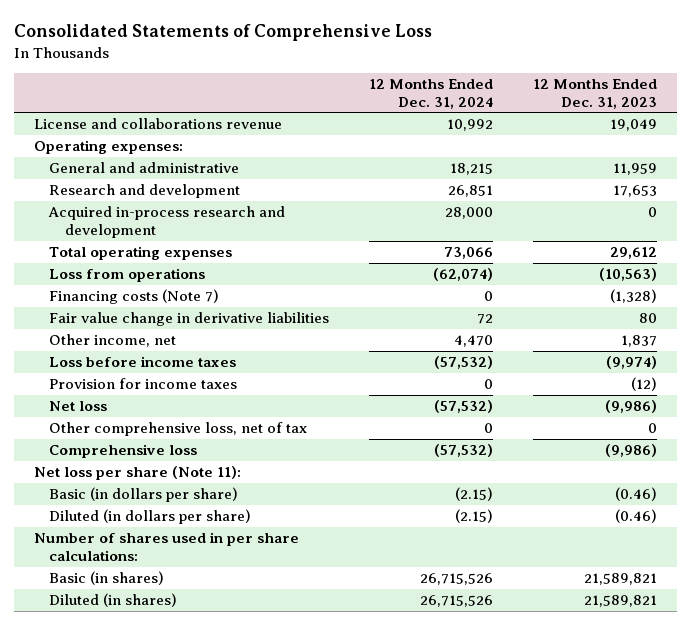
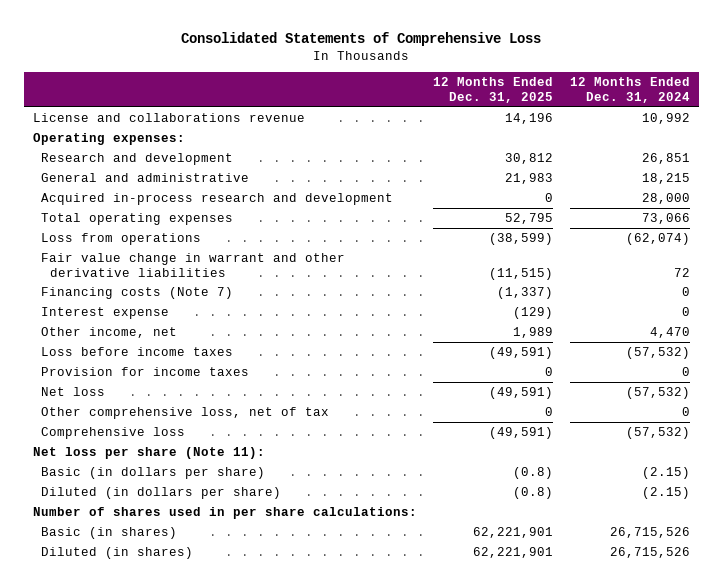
[533,78,658,109] 12 Months Ended Dec. 31, 2023 -> none
none -> [433,77,554,104] 12 Months Ended Dec. 31, 2025
[49,162,240,174] General and administrative -> [41,172,250,182] General and administrative
none -> [41,252,346,277] Fair value change in warrant and other derivative liabilities
[49,312,330,327] Fair value change in derivative liabilities -> none
none -> [41,306,170,319] Interest expense

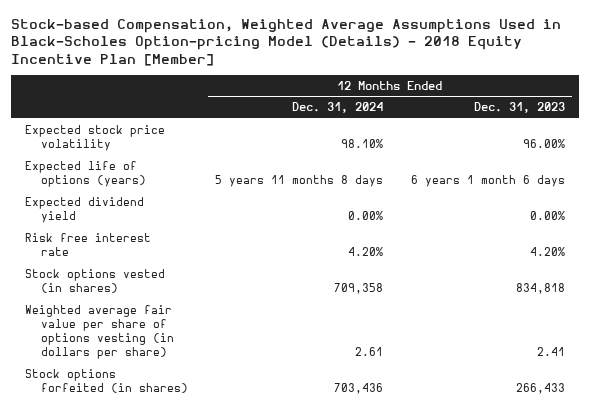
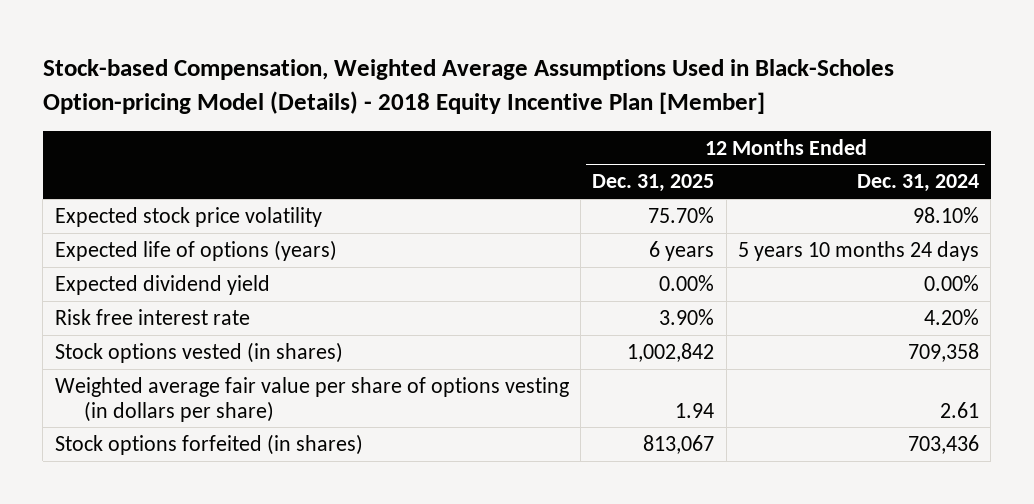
[473,102,565,114] Dec. 31, 2023 -> none
none -> [592,174,715,193] Dec. 31, 2025
[215,175,384,188] 5 years 11 months 8 days -> [738,240,980,261] 5 years 10 months 24 days

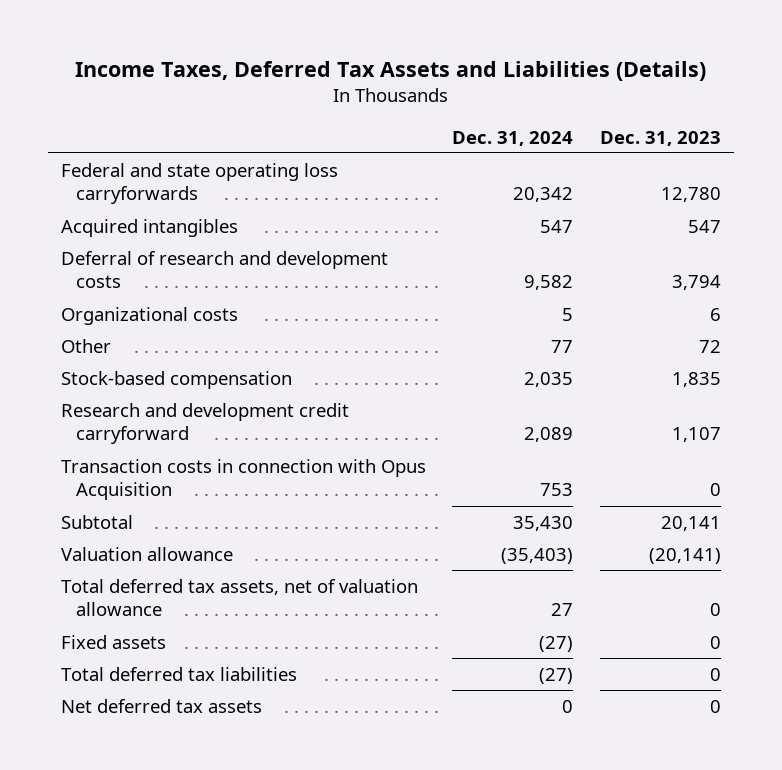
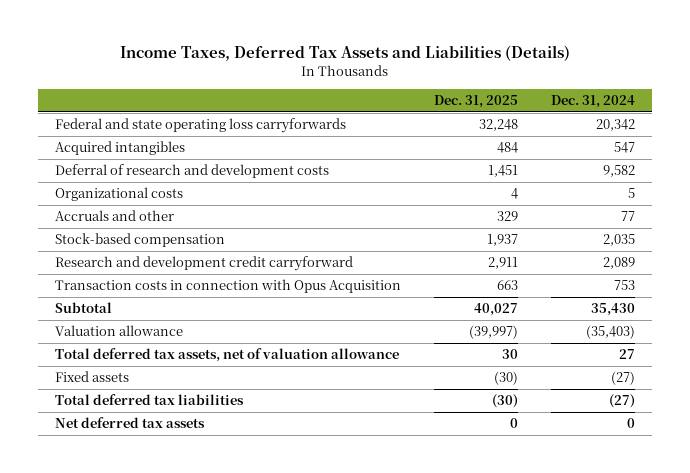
[599,130,721,146] Dec. 31, 2023 -> none
none -> [434,95,519,109] Dec. 31, 2025
[61,338,112,353] Other -> [54,210,174,222] Accruals and other

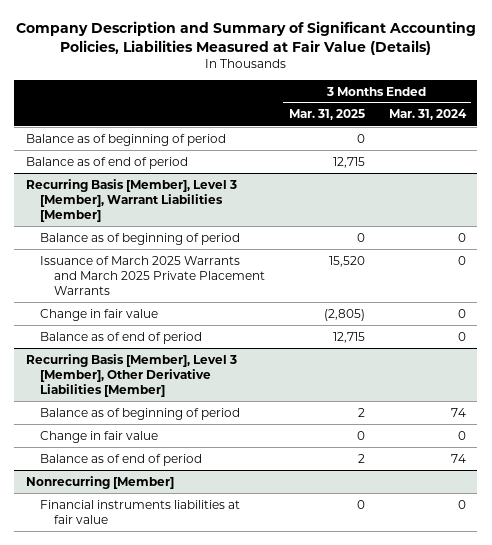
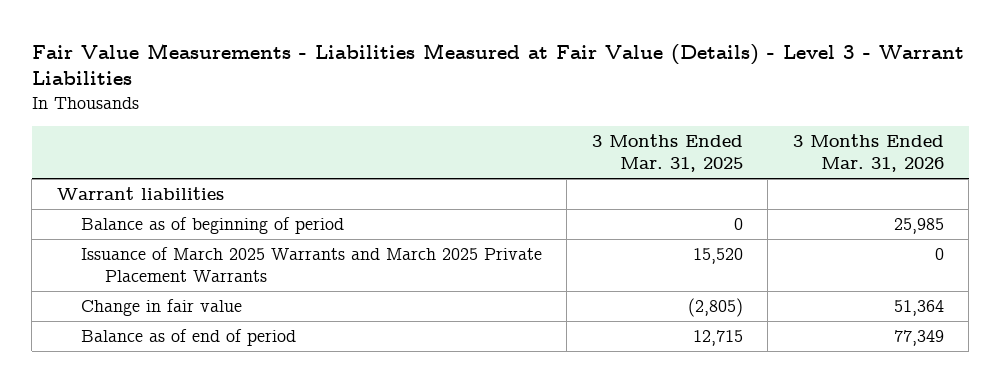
[15,20,476,55] Company Description and Summary of Significant Accounting Policies, Liabilities Measured at Fair Value (Details) -> [31,42,964,86] Fair Value Measurements - Liabilities Measured at Fair Value (Details) - Level 3 - Warrant Liabilities
[388,109,467,121] Mar. 31, 2024 -> none
none -> [792,134,944,173] 3 Months Ended Mar. 31, 2026
[26,133,227,146] Balance as of beginning of period -> none
[26,156,189,169] Balance as of end of period -> none
[26,178,238,223] Recurring Basis [Member], Level 3 [Member], Warrant Liabilities [Member] -> none
none -> [56,187,224,201] Warrant liabilities
[26,353,238,398] Recurring Basis [Member], Level 3 [Member], Other Derivative Liabilities [Member] -> none
[40,407,241,420] Balance as of beginning of period -> none
[40,430,159,443] Change in fair value -> none
[40,453,203,466] Balance as of end of period -> none
[26,475,175,489] Nonrecurring [Member] -> none
[40,499,241,524] Financial instruments liabilities at fair value -> none

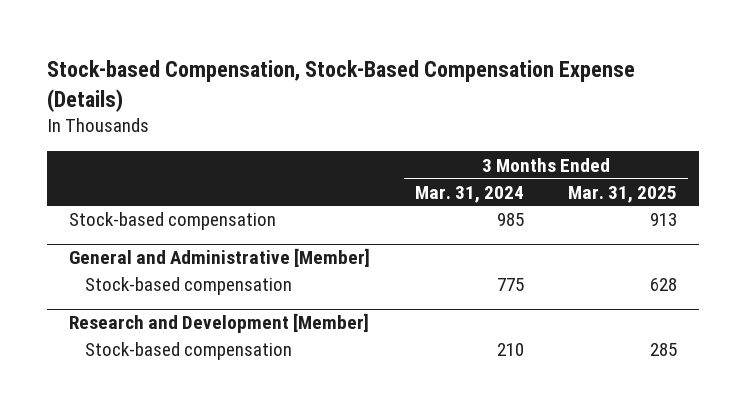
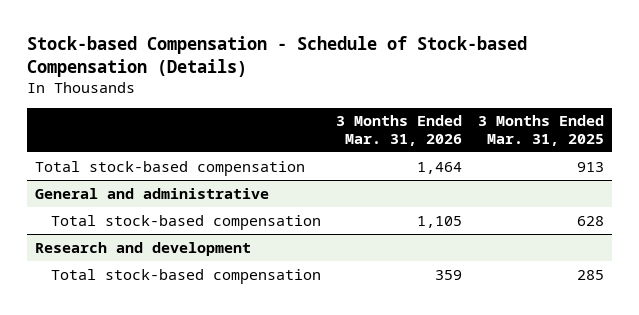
[47,59,636,112] Stock-based Compensation, Stock-Based Compensation Expense (Details) -> [26,35,527,77] Stock-based Compensation - Schedule of Stock-based Compensation (Details)
[414,185,524,203] Mar. 31, 2024 -> none
none -> [336,115,463,146] 3 Months Ended Mar. 31, 2026
[69,212,277,231] Stock-based compensation -> [34,160,305,176] Total stock-based compensation
[69,248,371,268] General and Administrative [Member] -> [34,187,269,199] General and administrative
[85,277,293,296] Stock-based compensation -> [50,214,321,230] Total stock-based compensation
[69,313,370,334] Research and Development [Member] -> [34,241,251,256] Research and development
[85,342,293,361] Stock-based compensation -> [50,268,321,284] Total stock-based compensation

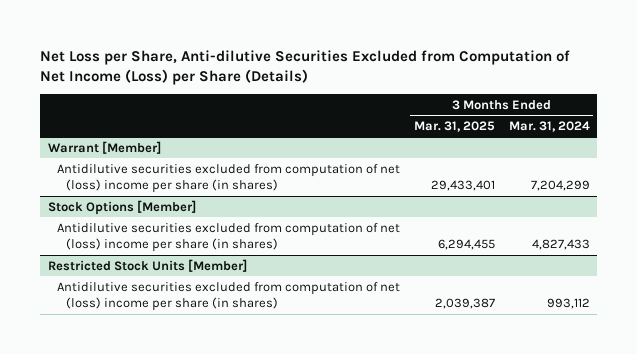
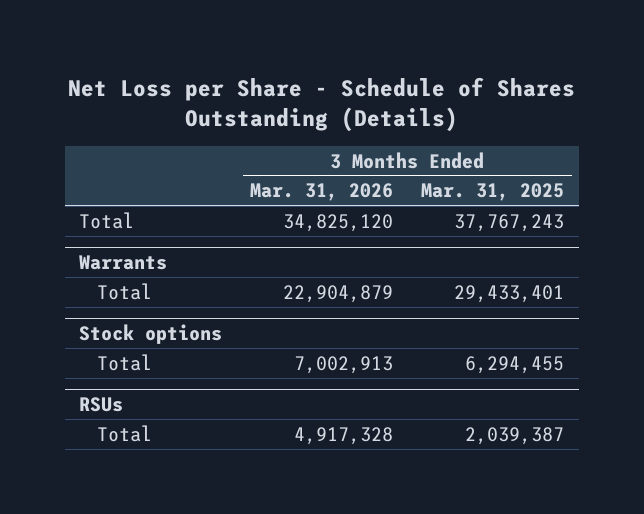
[40,49,571,86] Net Loss per Share, Anti-dilutive Securities Excluded from Computation of Net Income (Loss) per Share (Details) -> [67,76,575,133] Net Loss per Share - Schedule of Shares Outstanding (Details)
[508,121,590,133] Mar. 31, 2024 -> none
none -> [250,183,394,202] Mar. 31, 2026
none -> [79,211,135,229] Total
[47,140,161,154] Warrant [Member] -> [79,255,168,271] Warrants
[56,163,400,194] Antidilutive securities excluded from computation of net (loss) income per share (in shares) -> [97,282,153,300] Total
[47,199,196,215] Stock Options [Member] -> [79,324,223,345] Stock options
[56,222,400,253] Antidilutive securities excluded from computation of net (loss) income per share (in shares) -> [97,353,153,371] Total
[47,258,247,272] Restricted Stock Units [Member] -> [79,397,124,413] RSUs
[56,281,400,312] Antidilutive securities excluded from computation of net (loss) income per share (in shares) -> [97,424,153,442] Total

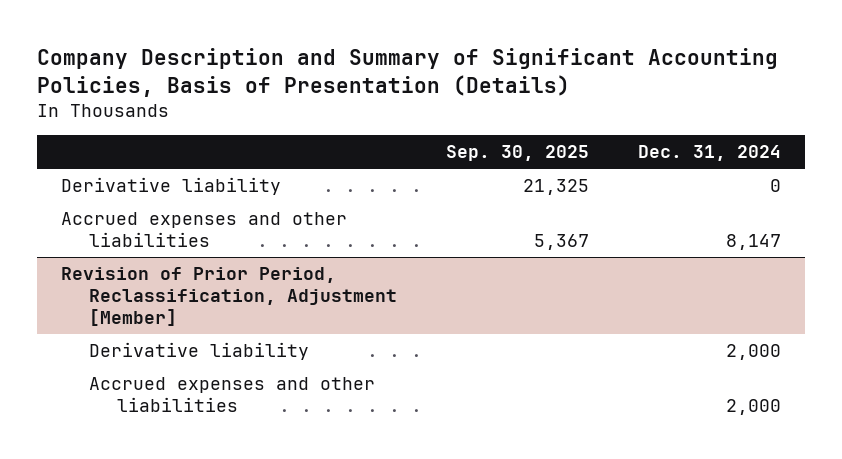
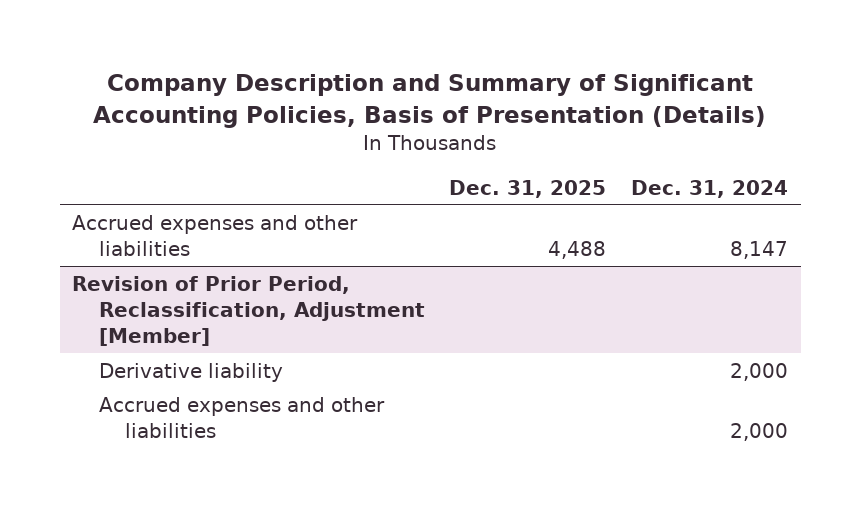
[445,145,589,162] Sep. 30, 2025 -> none
none -> [449,179,607,198] Dec. 31, 2025
[61,177,282,196] Derivative liability -> none

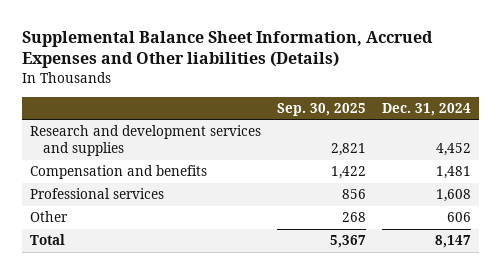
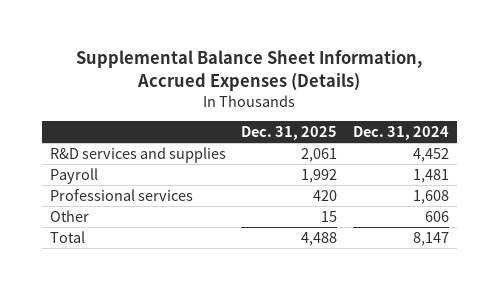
[21,31,433,69] Supplemental Balance Sheet Information, Accrued Expenses and Other liabilities (Details) -> [76,50,423,91] Supplemental Balance Sheet Information, Accrued Expenses (Details)
[276,102,366,116] Sep. 30, 2025 -> none
none -> [241,125,338,140] Dec. 31, 2025
[29,125,261,157] Research and development services and supplies -> [49,146,226,163] R&D services and supplies
[29,165,207,180] Compensation and benefits -> [49,167,98,184] Payroll

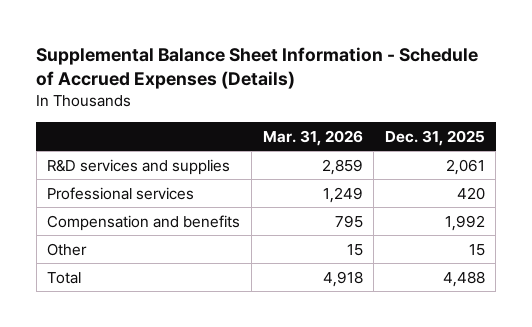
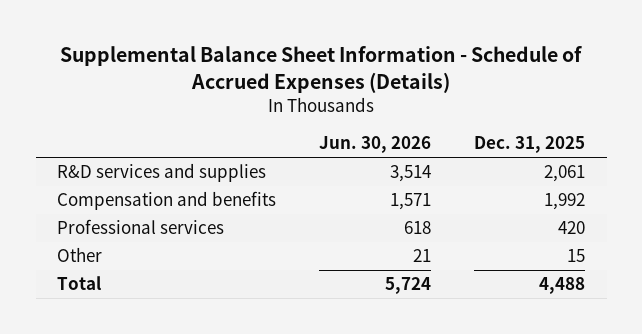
[262,129,363,146] Mar. 31, 2026 -> none
none -> [319,136,432,154] Jun. 30, 2026
[47,186,195,200] Professional services -> [57,219,225,235] Professional services

